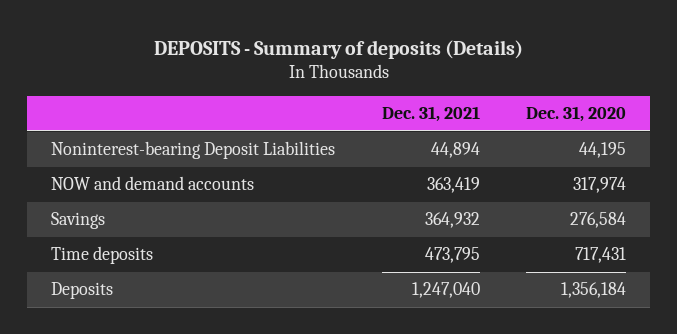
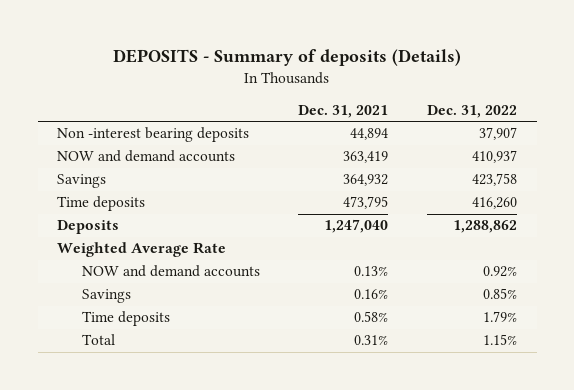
[526,106,627,123] Dec. 31, 2020 -> none
none -> [427,105,518,119] Dec. 31, 2022
[50,141,335,160] Noninterest-bearing Deposit Liabilities -> [57,127,250,143] Non -interest bearing deposits
none -> [57,242,227,258] Weighted Average Rate
none -> [81,265,260,278] NOW and demand accounts
none -> [81,289,131,304] Savings
none -> [81,311,170,327] Time deposits
none -> [81,334,115,346] Total

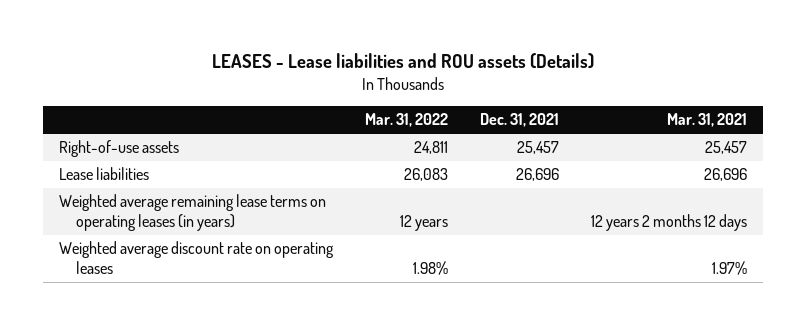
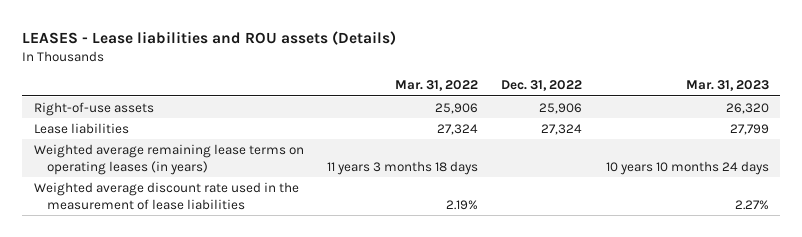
[480,113,560,128] Dec. 31, 2021 -> none
[667,113,748,128] Mar. 31, 2021 -> none
none -> [501,80,583,92] Dec. 31, 2022
none -> [685,80,769,92] Mar. 31, 2023
[414,141,449,155] 24,811 -> [435,102,479,114] 25,906
[404,168,449,182] 26,083 -> [437,123,479,135] 27,324
[400,214,449,231] 12 years -> [327,160,479,175] 11 years 3 months 18 days
[59,241,335,274] Weighted average discount rate on operating leases -> [33,181,299,210] Weighted average discount rate used in the measurement of lease liabilities
[413,260,449,275] 1.98% -> [446,199,479,210] 2.19%

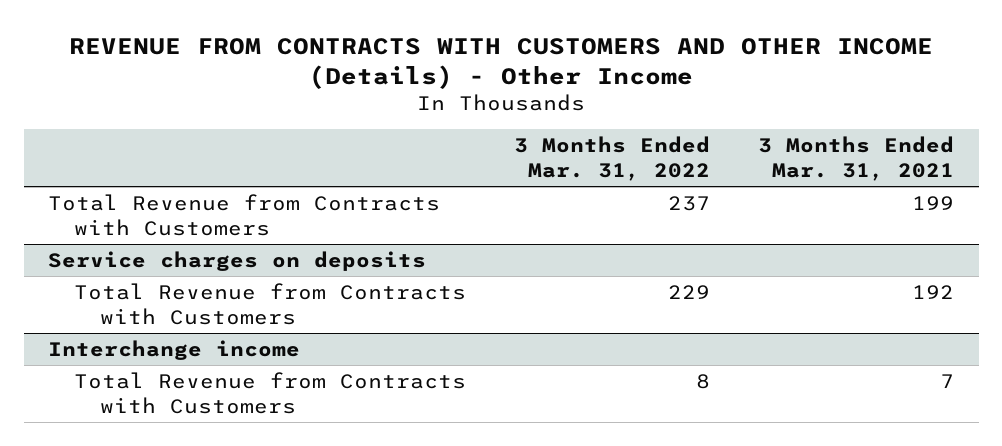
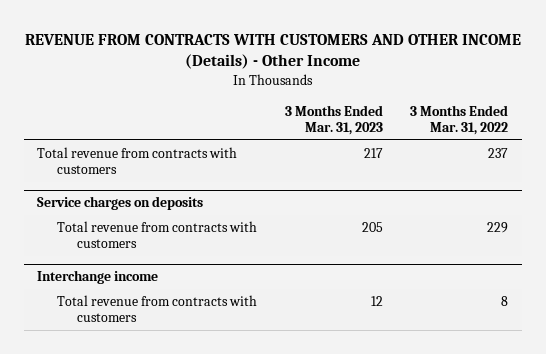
[758,135,955,181] 3 Months Ended Mar. 31, 2021 -> none
none -> [284,104,383,136] 3 Months Ended Mar. 31, 2023
[47,193,440,236] Total Revenue from Contracts with Customers -> [37,147,238,175] Total revenue from contracts with customers
[73,282,466,325] Total Revenue from Contracts with Customers -> [57,221,258,249] Total revenue from contracts with customers
[73,371,466,414] Total Revenue from Contracts with Customers -> [57,295,258,323] Total revenue from contracts with customers

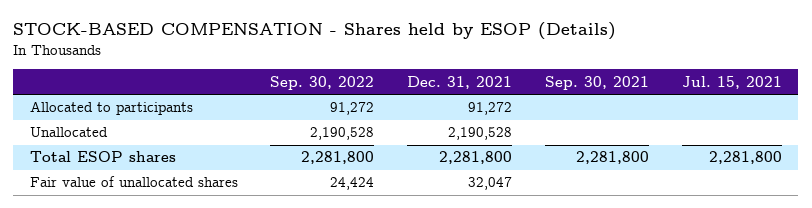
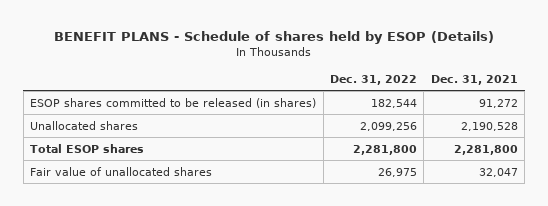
[13,22,617,41] STOCK-BASED COMPENSATION - Shares held by ESOP (Details) -> [54,30,495,44] BENEFIT PLANS - Schedule of shares held by ESOP (Details)
[270,75,375,90] Sep. 30, 2022 -> none
[545,75,650,90] Sep. 30, 2021 -> none
[682,75,783,89] Jul. 15, 2021 -> none
none -> [330,74,418,85] Dec. 31, 2022
[29,101,193,116] Allocated to participants -> [30,97,317,108] ESOP shares committed to be released (in shares)
[29,127,108,138] Unallocated -> [30,120,139,130] Unallocated shares

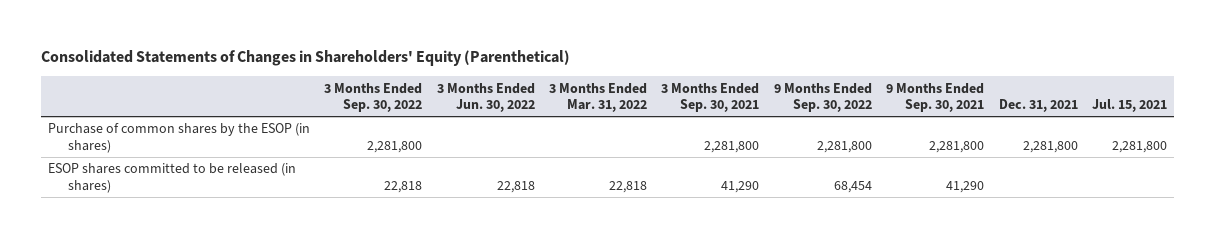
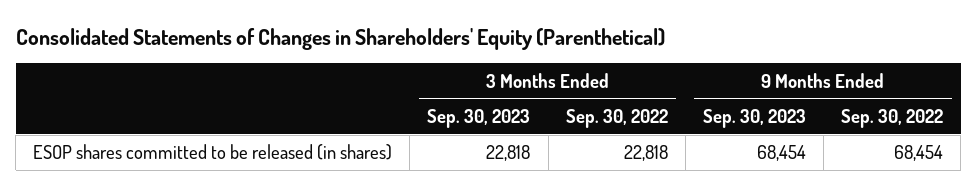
[436,82,535,113] 3 Months Ended Jun. 30, 2022 -> none
[549,82,648,113] 3 Months Ended Mar. 31, 2022 -> none
[661,82,760,113] 3 Months Ended Sep. 30, 2021 -> none
[886,82,985,113] 9 Months Ended Sep. 30, 2021 -> none
[998,99,1078,113] Dec. 31, 2021 -> none
[1092,99,1168,113] Jul. 15, 2021 -> none
none -> [427,108,531,128] Sep. 30, 2023
none -> [702,108,806,128] Sep. 30, 2023
[47,123,310,153] Purchase of common shares by the ESOP (in shares) -> none

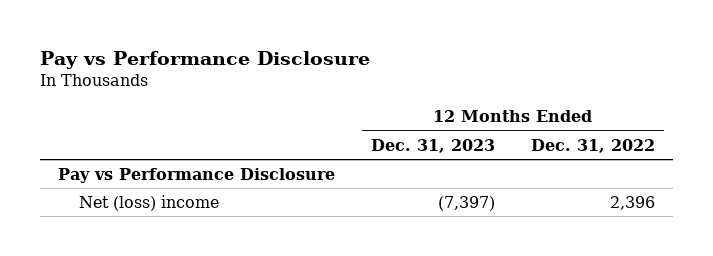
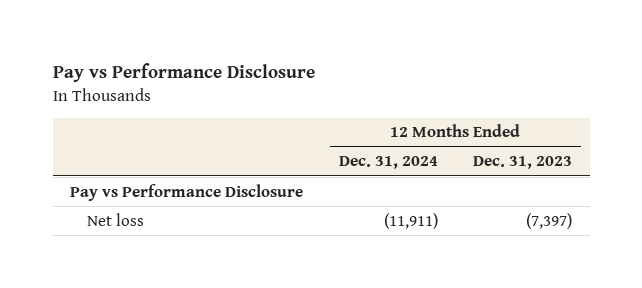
[531,138,656,153] Dec. 31, 2022 -> none
none -> [338,156,438,170] Dec. 31, 2024
[79,195,220,212] Net (loss) income -> [87,212,145,226] Net loss

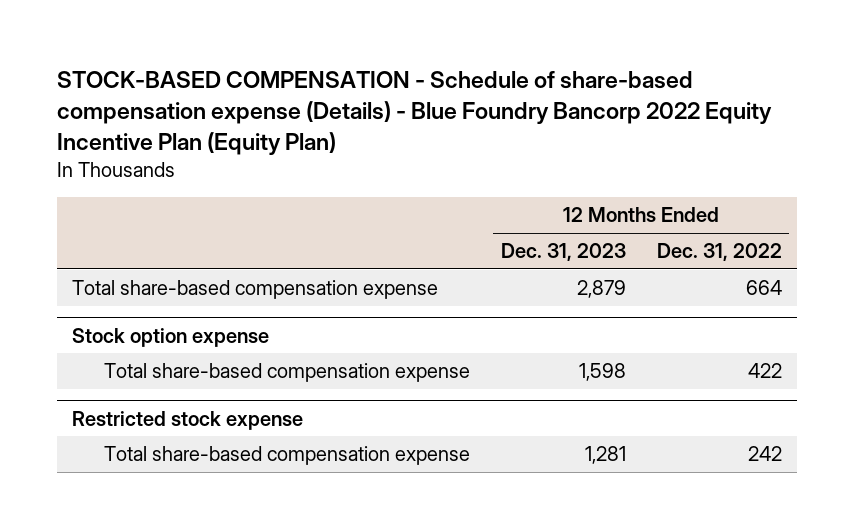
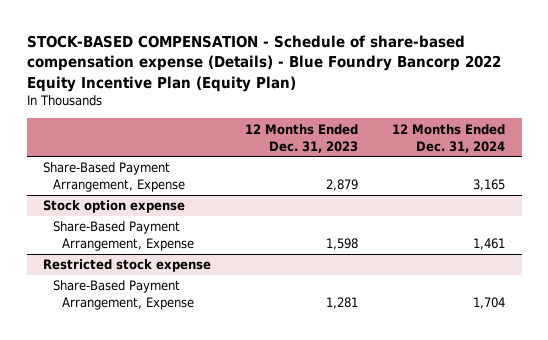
[656,243,782,262] Dec. 31, 2022 -> none
none -> [391,123,505,153] 12 Months Ended Dec. 31, 2024
[72,280,439,300] Total share-based compensation expense -> [43,162,185,193] Share-Based Payment Arrangement, Expense
[104,363,471,383] Total share-based compensation expense -> [52,221,194,252] Share-Based Payment Arrangement, Expense
[104,446,471,466] Total share-based compensation expense -> [52,280,194,311] Share-Based Payment Arrangement, Expense

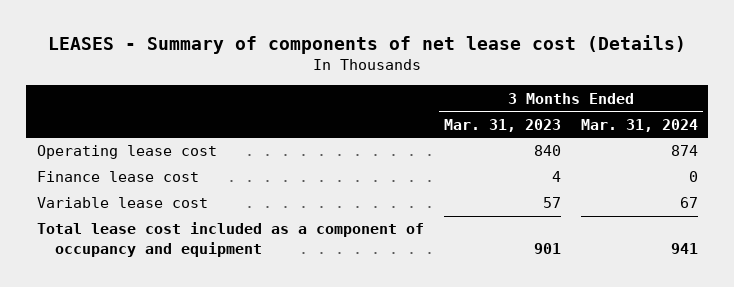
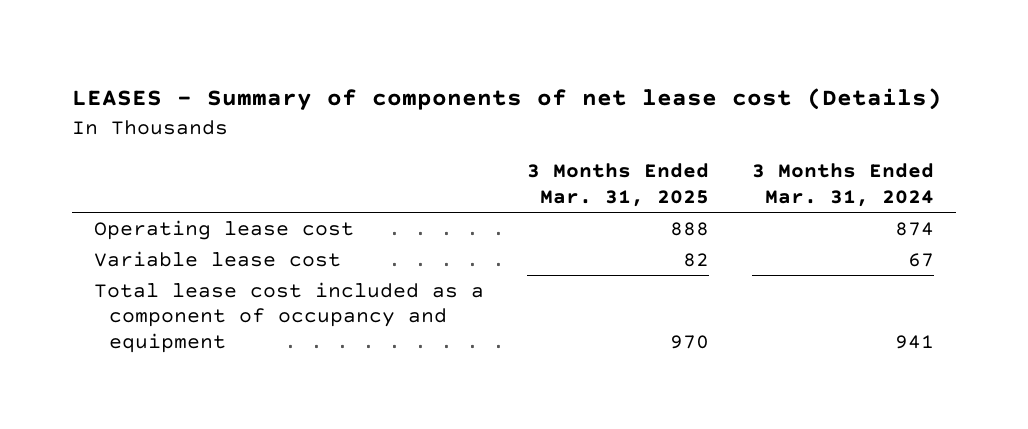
[443,118,561,132] Mar. 31, 2023 -> none
none -> [526,163,709,207] 3 Months Ended Mar. 31, 2025
[36,171,199,183] Finance lease cost -> none

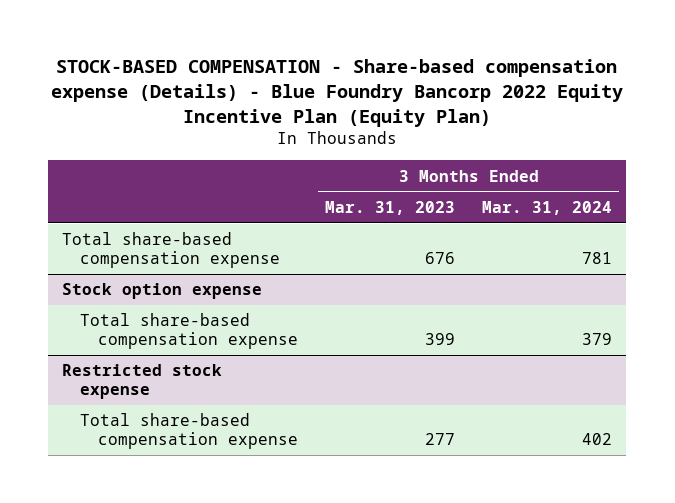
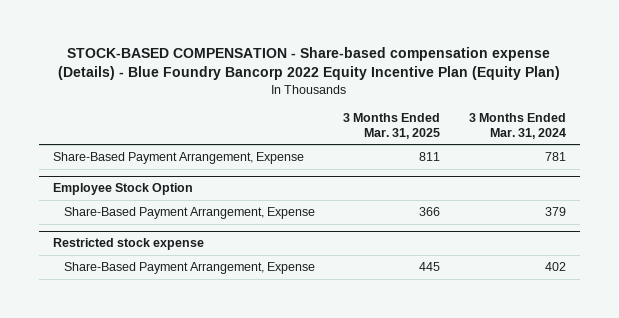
[325,200,456,215] Mar. 31, 2023 -> none
none -> [343,113,441,139] 3 Months Ended Mar. 31, 2025
[62,232,281,268] Total share-based compensation expense -> [53,152,305,165] Share-Based Payment Arrangement, Expense
[62,283,263,300] Stock option expense -> [53,183,194,196] Employee Stock Option
[80,313,299,349] Total share-based compensation expense -> [63,207,315,220] Share-Based Payment Arrangement, Expense
[80,413,299,449] Total share-based compensation expense -> [63,262,315,275] Share-Based Payment Arrangement, Expense

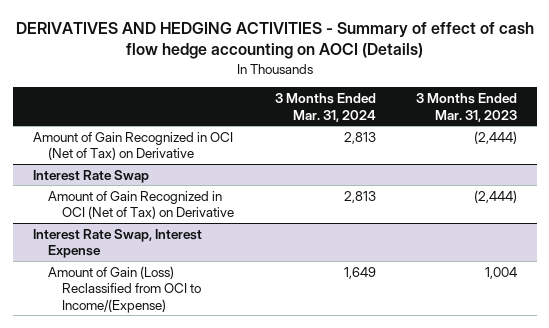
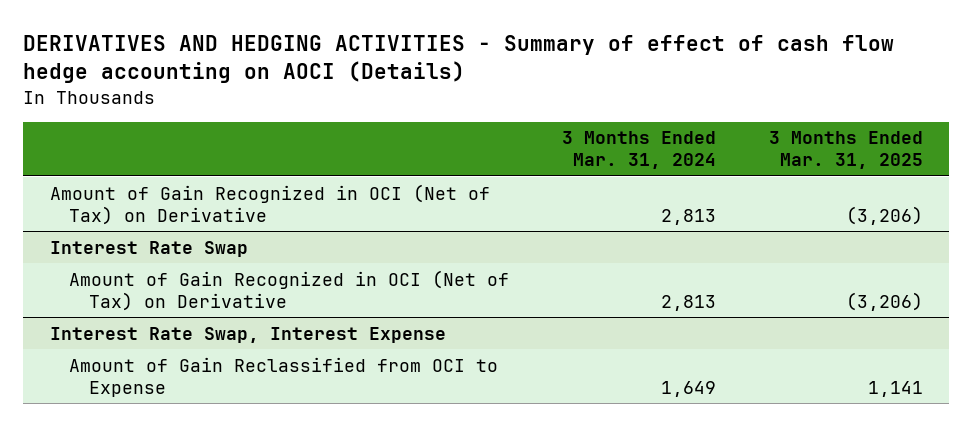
[415,93,517,122] 3 Months Ended Mar. 31, 2023 -> none
none -> [768,131,923,170] 3 Months Ended Mar. 31, 2025
[47,265,202,313] Amount of Gain (Loss) Reclassified from OCI to Income/(Expense) -> [69,356,499,397] Amount of Gain Reclassified from OCI to Expense

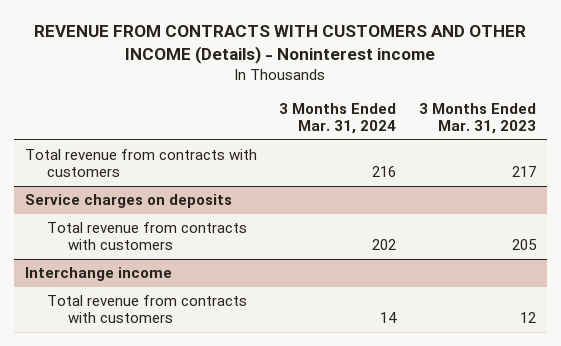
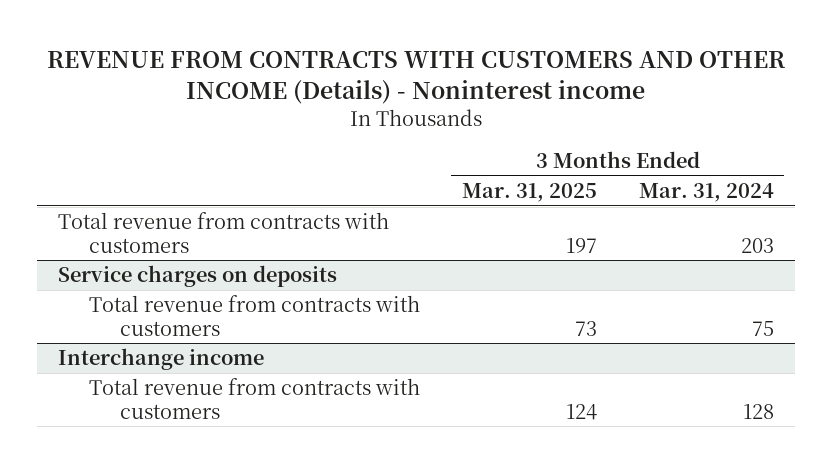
[418,102,536,135] 3 Months Ended Mar. 31, 2023 -> none
none -> [461,183,597,203] Mar. 31, 2025
[372,166,397,178] 216 -> [740,237,774,253] 203
[372,239,397,251] 202 -> [751,320,774,336] 75
[380,312,398,324] 14 -> [742,403,774,419] 128

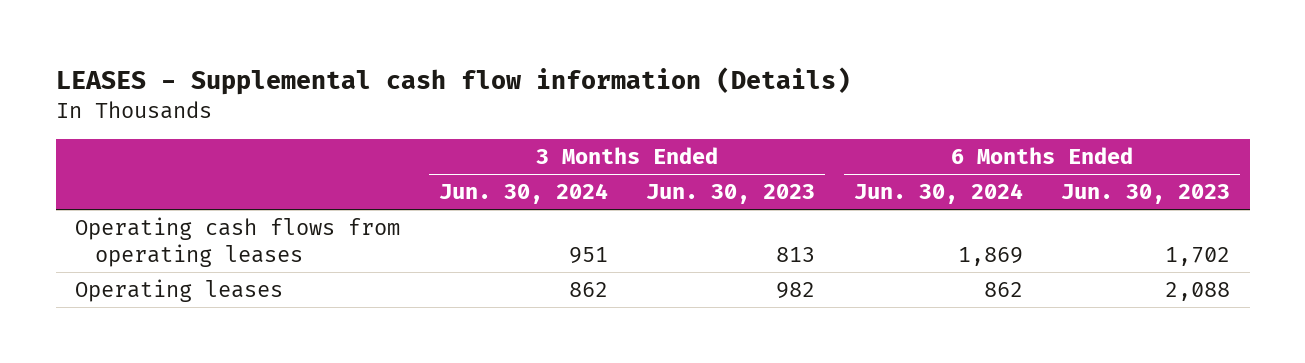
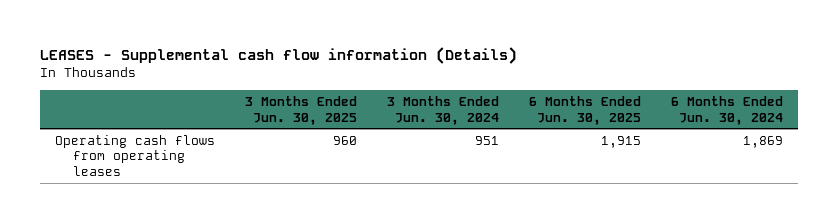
[646,184,816,205] Jun. 30, 2023 -> none
[1061,184,1231,205] Jun. 30, 2023 -> none
none -> [245,95,358,125] 3 Months Ended Jun. 30, 2025
none -> [528,95,641,125] 6 Months Ended Jun. 30, 2025
[74,279,283,303] Operating leases -> none

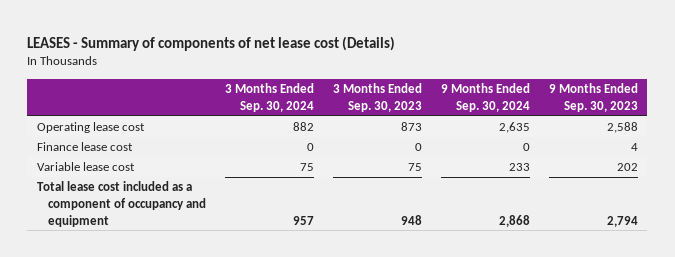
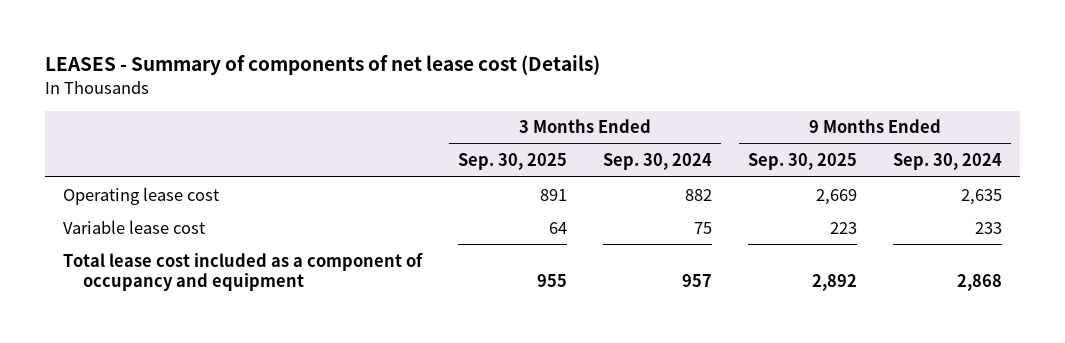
[332,83,422,112] 3 Months Ended Sep. 30, 2023 -> none
[548,83,638,112] 9 Months Ended Sep. 30, 2023 -> none
none -> [458,153,568,171] Sep. 30, 2025
none -> [748,153,858,171] Sep. 30, 2025
[36,142,133,152] Finance lease cost -> none

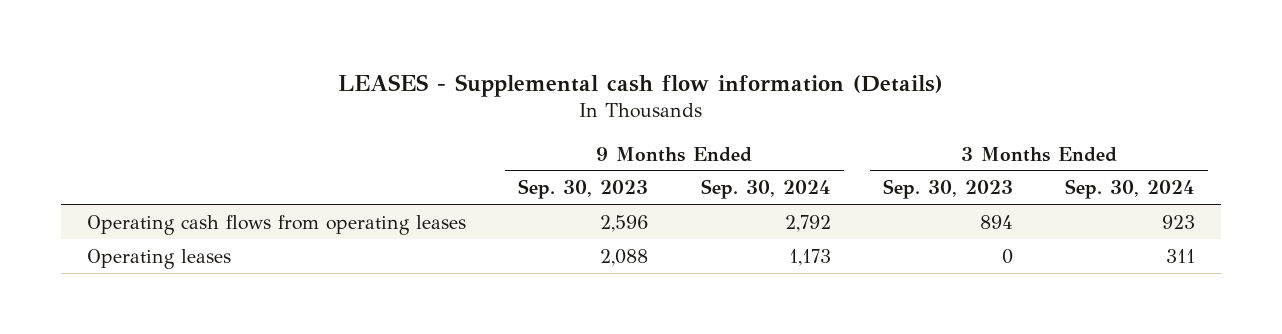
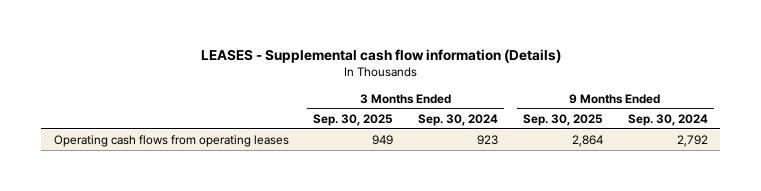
[518,179,649,200] Sep. 30, 2023 -> none
[882,179,1013,200] Sep. 30, 2023 -> none
none -> [313,114,394,127] Sep. 30, 2025
none -> [522,114,603,127] Sep. 30, 2025
[87,248,232,269] Operating leases -> none

